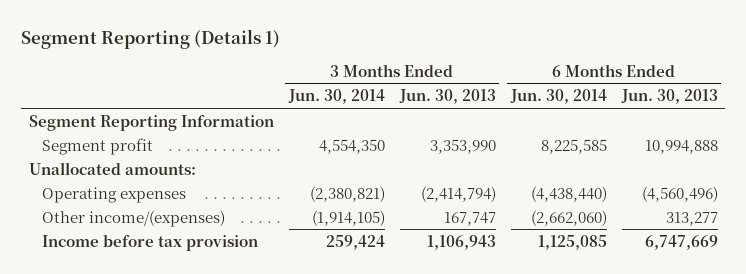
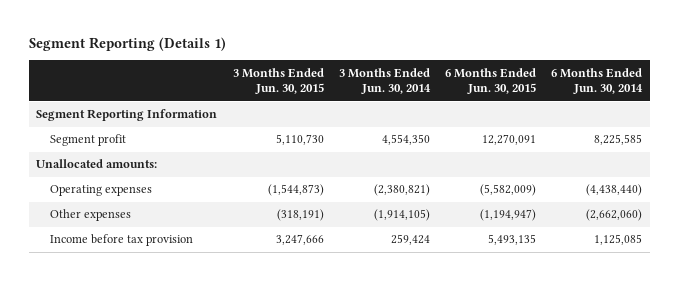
[398,89,496,105] Jun. 30, 2013 -> none
[620,89,718,105] Jun. 30, 2013 -> none
none -> [232,67,324,95] 3 Months Ended Jun. 30, 2015
none -> [445,67,537,95] 6 Months Ended Jun. 30, 2015
[41,209,225,227] Other income/(expenses) -> [50,209,132,222] Other expenses

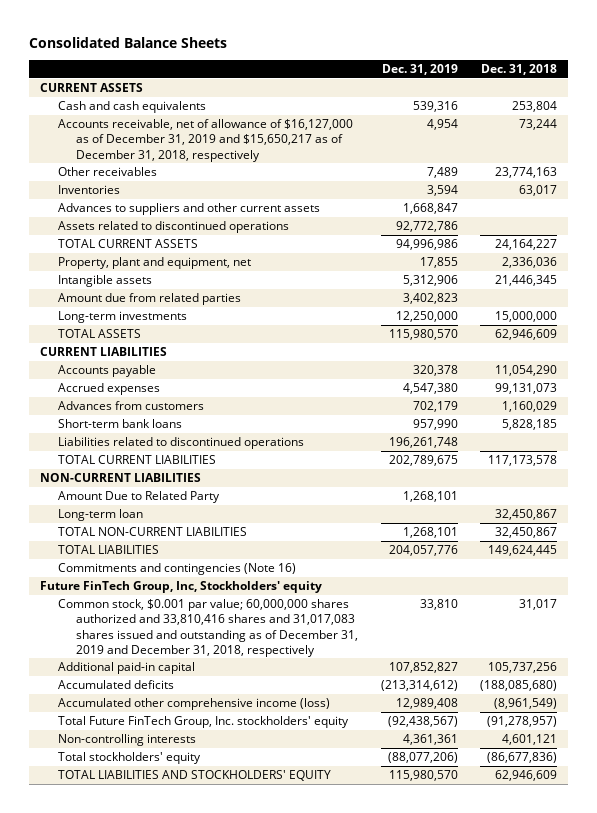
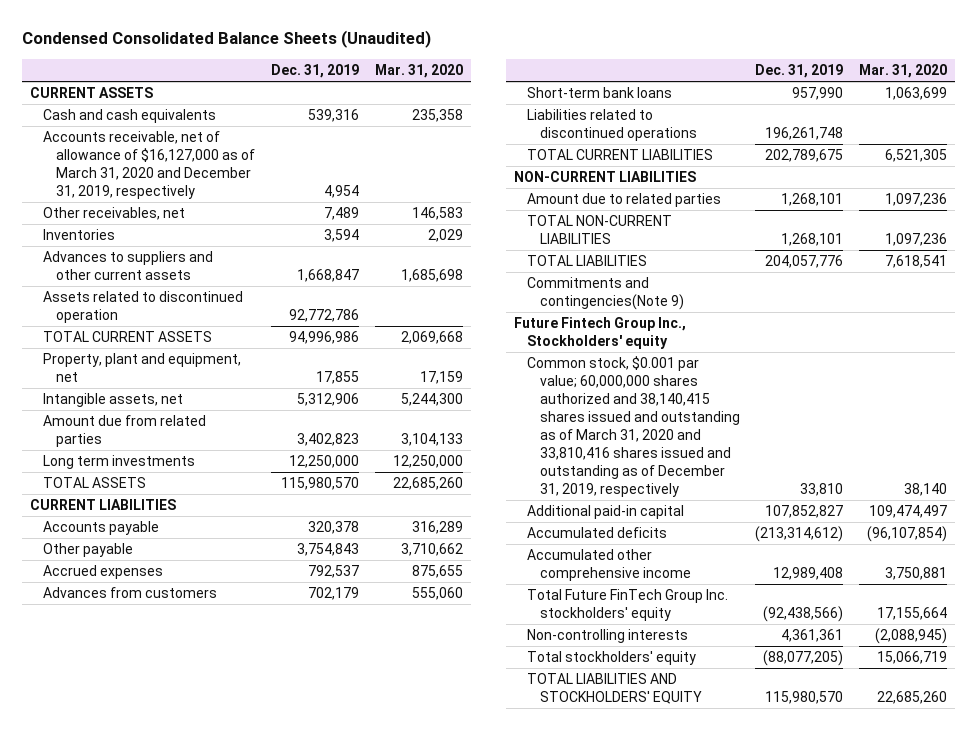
[28,36,227,48] Consolidated Balance Sheets -> [22,30,432,49] Condensed Consolidated Balance Sheets (Unaudited)
[480,63,557,75] Dec. 31, 2018 -> none
none -> [374,63,463,78] Mar. 31, 2020
[58,119,354,162] Accounts receivable, net of allowance of $16,127,000 as of December 31, 2019 and $15,650,217 as of December 31, 2018, respectively -> [42,131,255,200] Accounts receivable, net of allowance of $16,127,000 as of March 31, 2020 and December 31, 2019, respectively
[58,167,158,177] Other receivables -> [42,207,185,221] Other receivables, net
[58,221,290,234] Assets related to discontinued operations -> [42,291,243,324] Assets related to discontinued operation
[58,275,153,288] Intangible assets -> [42,393,183,408] Intangible assets, net
[58,311,188,324] Long-term investments -> [42,455,195,470] Long term investments
none -> [42,543,133,558] Other payable
[402,383,458,395] 4,547,380 -> [308,565,360,579] 792,537
[58,509,144,522] Long-term loan -> none
[58,491,221,504] Amount Due to Related Party -> [526,193,721,208] Amount due to related parties
[58,563,297,576] Commitments and contingencies (Note 16) -> [526,277,684,311] Commitments and contingencies(Note 9)
[40,581,323,594] Future FinTech Group, Inc, Stockholders' equity -> [514,317,687,350] Future Fintech Group Inc., Stockholders' equity
[58,599,359,657] Common stock, $0.001 par value; 60,000,000 shares authorized and 33,810,416 shares and 31,017,083 shares issued and outstanding as of December 31, 2019 and December 31, 2018, respectively -> [526,356,740,497] Common stock, $0.001 par value; 60,000,000 shares authorized and 38,140,415 shares issued and outstanding as of March 31, 2020 and 33,810,416 shares issued and outstanding as of December 31, 2019, respectively
[58,698,331,711] Accumulated other comprehensive income (loss) -> [526,549,691,582] Accumulated other comprehensive income
[58,716,350,729] Total Future FinTech Group, Inc. stockholders' equity -> [526,589,728,622] Total Future FinTech Group Inc. stockholders' equity
[387,716,458,728] (92,438,567) -> [763,606,844,623] (92,438,566)
[387,752,458,764] (88,077,206) -> [763,650,844,667] (88,077,205)

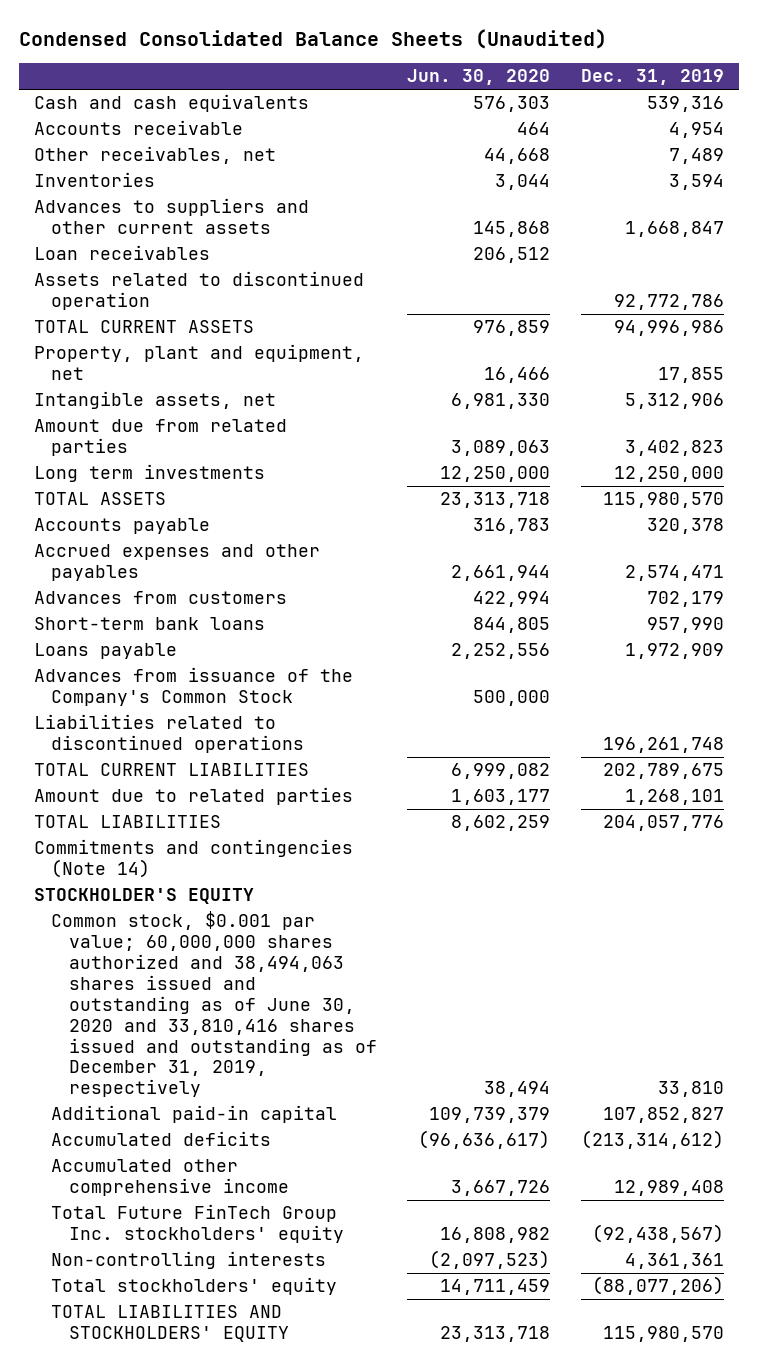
[374,63,463,78] Mar. 31, 2020 -> none
none -> [407,69,551,86] Jun. 30, 2020
[30,87,154,99] CURRENT ASSETS -> none
[42,131,255,200] Accounts receivable, net of allowance of $16,127,000 as of March 31, 2020 and December 31, 2019, respectively -> [33,120,243,136] Accounts receivable
none -> [33,245,210,261] Loan receivables
[30,499,177,511] CURRENT LIABILITIES -> none
[42,543,133,558] Other payable -> none
[42,565,163,580] Accrued expenses -> [33,544,320,582] Accrued expenses and other payables
[308,565,360,579] 792,537 -> [624,565,724,582] 2,574,471
none -> [33,643,177,660] Loans payable
none -> [33,667,353,707] Advances from issuance of the Company's Common Stock
[514,171,697,183] NON-CURRENT LIABILITIES -> none
[526,215,672,245] TOTAL NON-CURRENT LIABILITIES -> none
[514,317,687,350] Future Fintech Group Inc., Stockholders' equity -> none
[526,277,684,311] Commitments and contingencies(Note 9) -> [33,839,353,879] Commitments and contingencies (Note 14)
none -> [33,888,254,905] STOCKHOLDER'S EQUITY
[526,356,740,497] Common stock, $0.001 par value; 60,000,000 shares authorized and 38,140,415 shares issued and outstanding as of March 31, 2020 and 33,810,416 shares issued and outstanding as of December 31, 2019, respectively -> [51,911,377,1098] Common stock, $0.001 par value; 60,000,000 shares authorized and 38,494,063 shares issued and outstanding as of June 30, 2020 and 33,810,416 shares issued and outstanding as of December 31, 2019, respectively
[763,606,844,623] (92,438,566) -> [591,1224,724,1244] (92,438,567)
[763,650,844,667] (88,077,205) -> [591,1276,724,1296] (88,077,206)

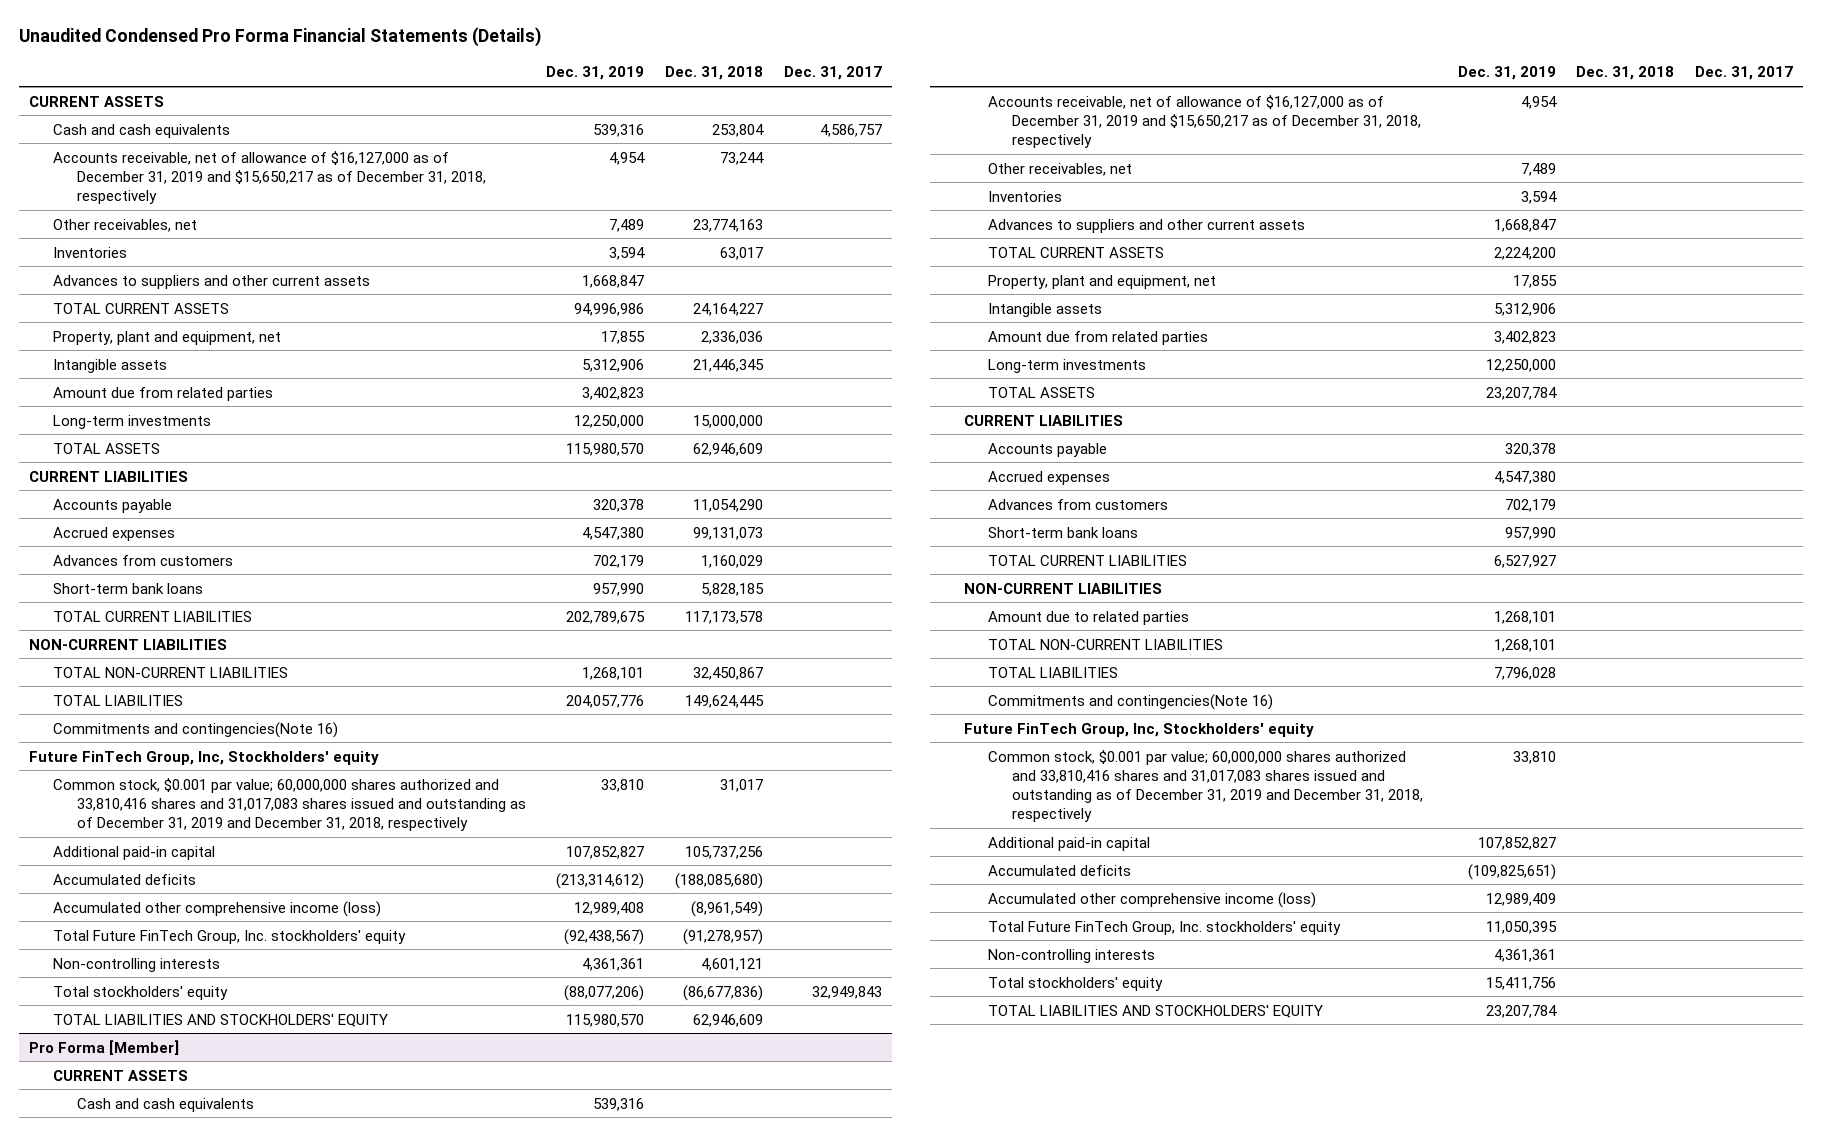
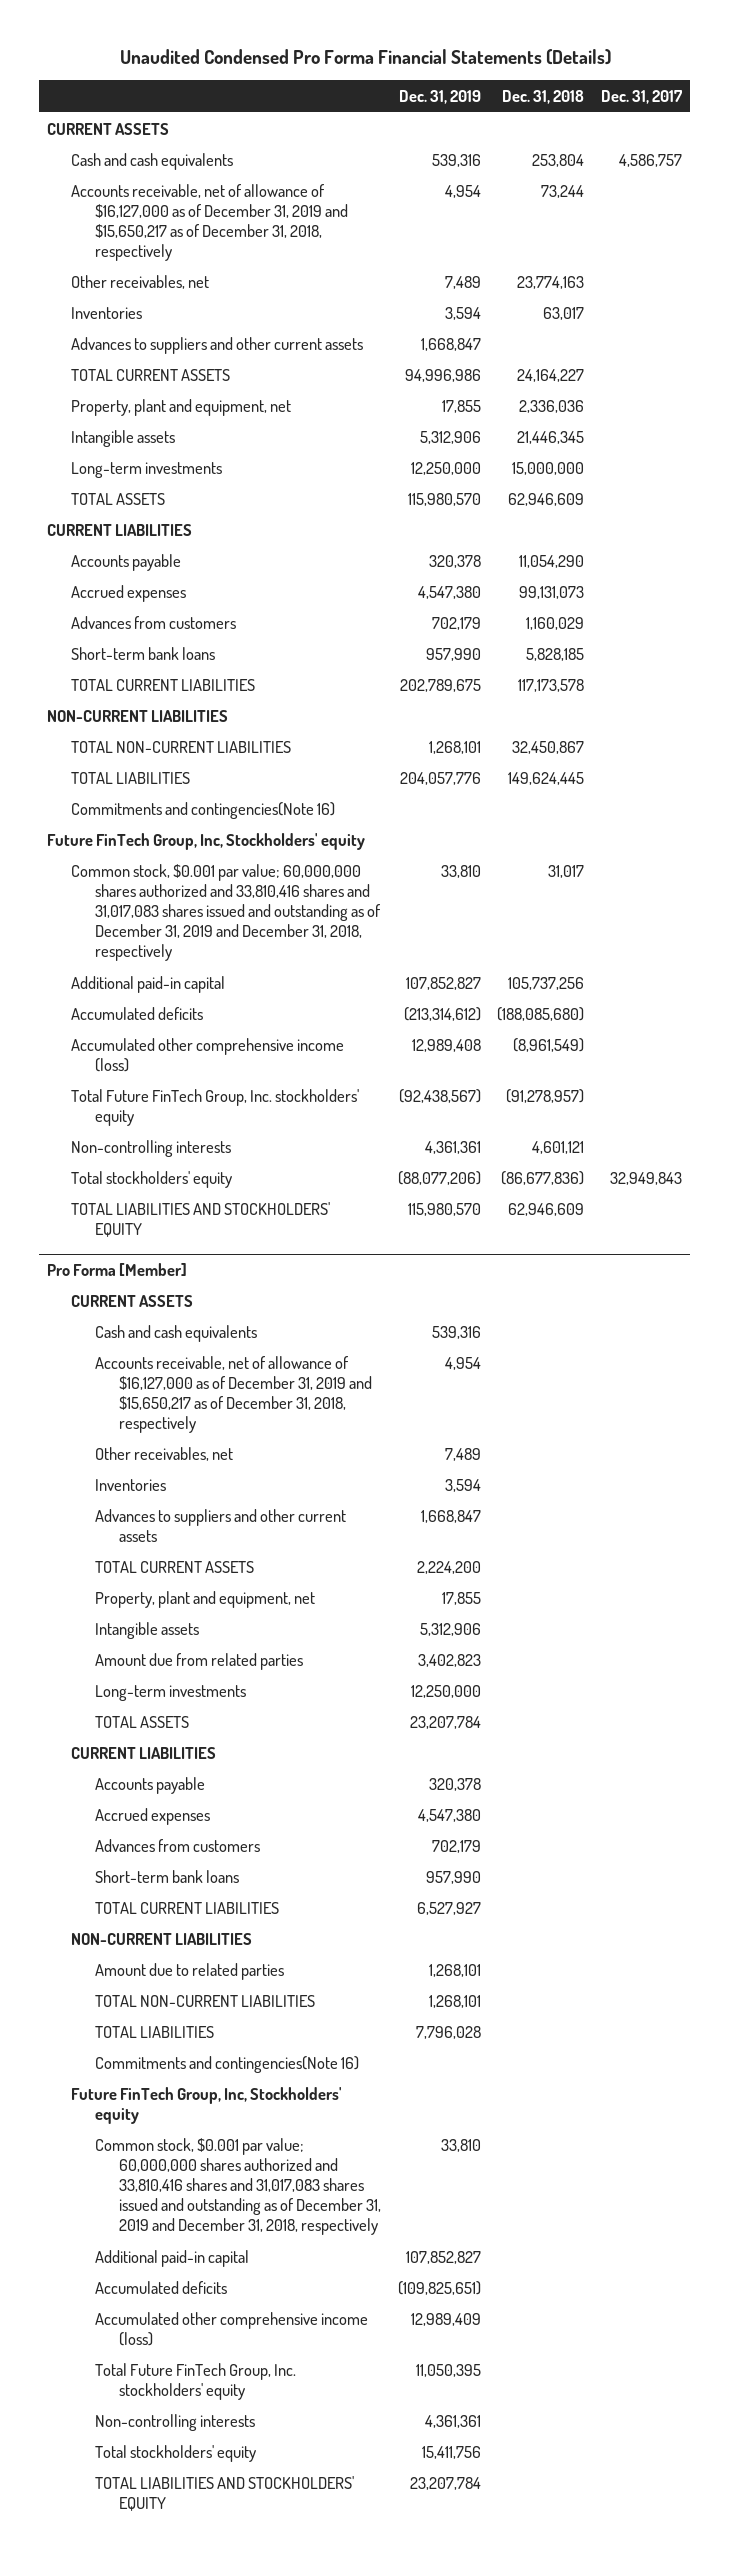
[52,386,273,401] Amount due from related parties -> none

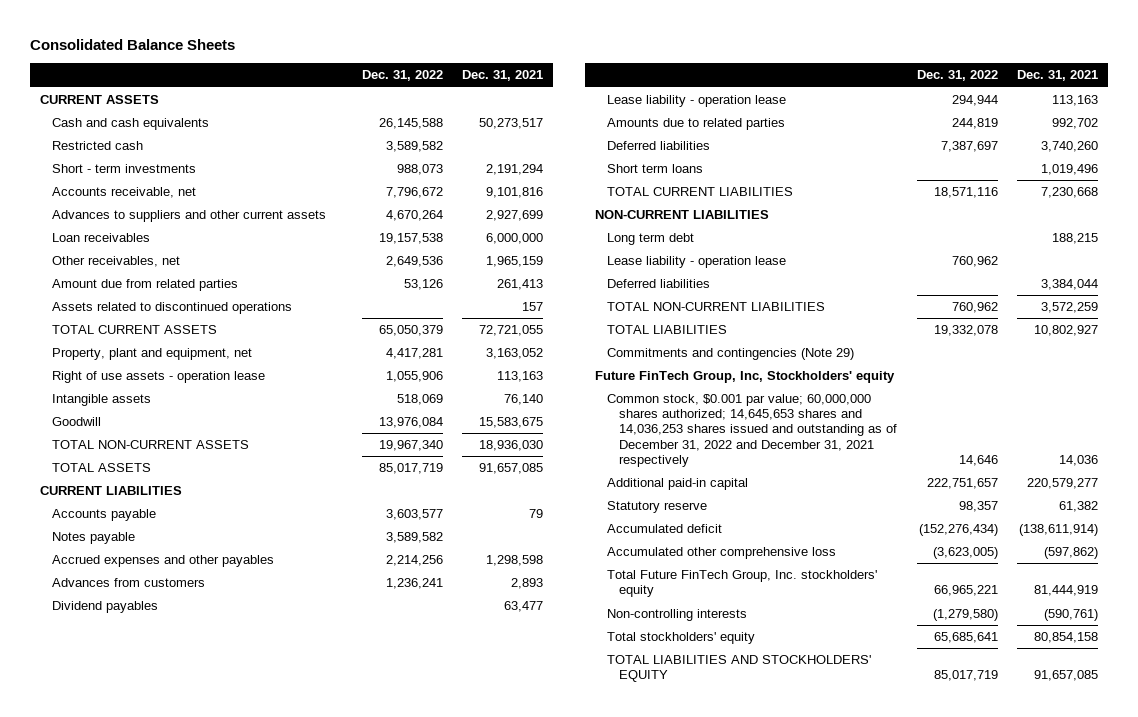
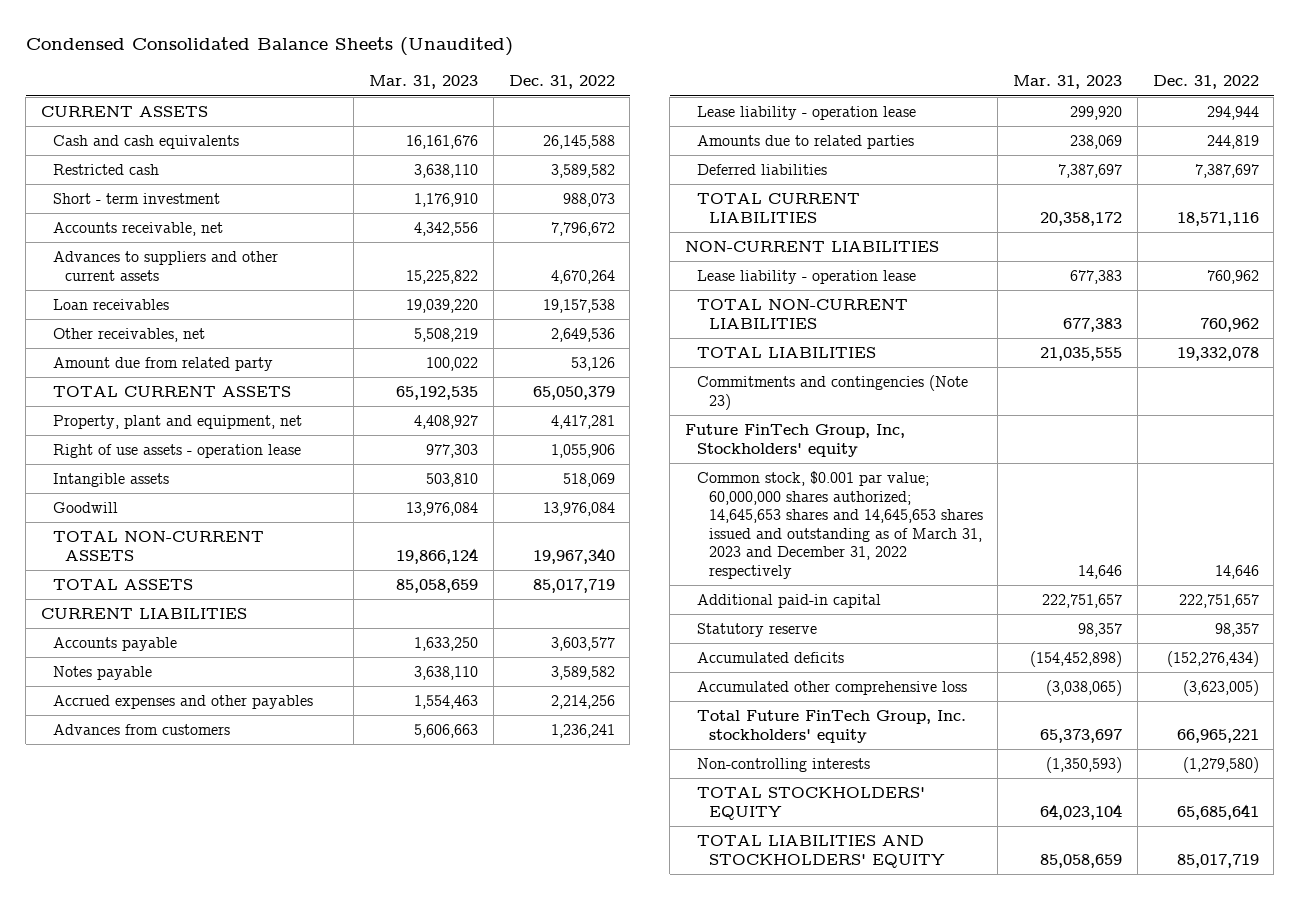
[30,39,236,51] Consolidated Balance Sheets -> [25,37,513,57] Condensed Consolidated Balance Sheets (Unaudited)
[462,70,544,82] Dec. 31, 2021 -> none
none -> [369,75,479,90] Mar. 31, 2023
[52,164,197,174] Short - term investments -> [52,193,220,205] Short - term investment
[52,302,293,315] Assets related to discontinued operations -> none
[52,279,239,292] Amount due from related parties -> [52,357,273,372] Amount due from related party
[52,601,159,614] Dividend payables -> none
[607,164,704,174] Short term loans -> none
[607,233,695,246] Long term debt -> none
[607,279,711,289] Deferred liabilities -> none
[607,348,855,361] Commitments and contingencies (Note 29) -> [696,375,968,410] Commitments and contingencies (Note 23)
[607,394,898,467] Common stock, $0.001 par value; 60,000,000 shares authorized; 14,645,653 shares and 14,036,253 shares issued and outstanding as of December 31, 2022 and December 31, 2021 respectively -> [696,471,983,579] Common stock, $0.001 par value; 60,000,000 shares authorized; 14,645,653 shares and 14,645,653 shares issued and outstanding as of March 31, 2023 and December 31, 2022 respectively
[607,524,723,534] Accumulated deficit -> [696,652,844,664] Accumulated deficits
[607,632,756,645] Total stockholders' equity -> [696,787,925,820] TOTAL STOCKHOLDERS' EQUITY

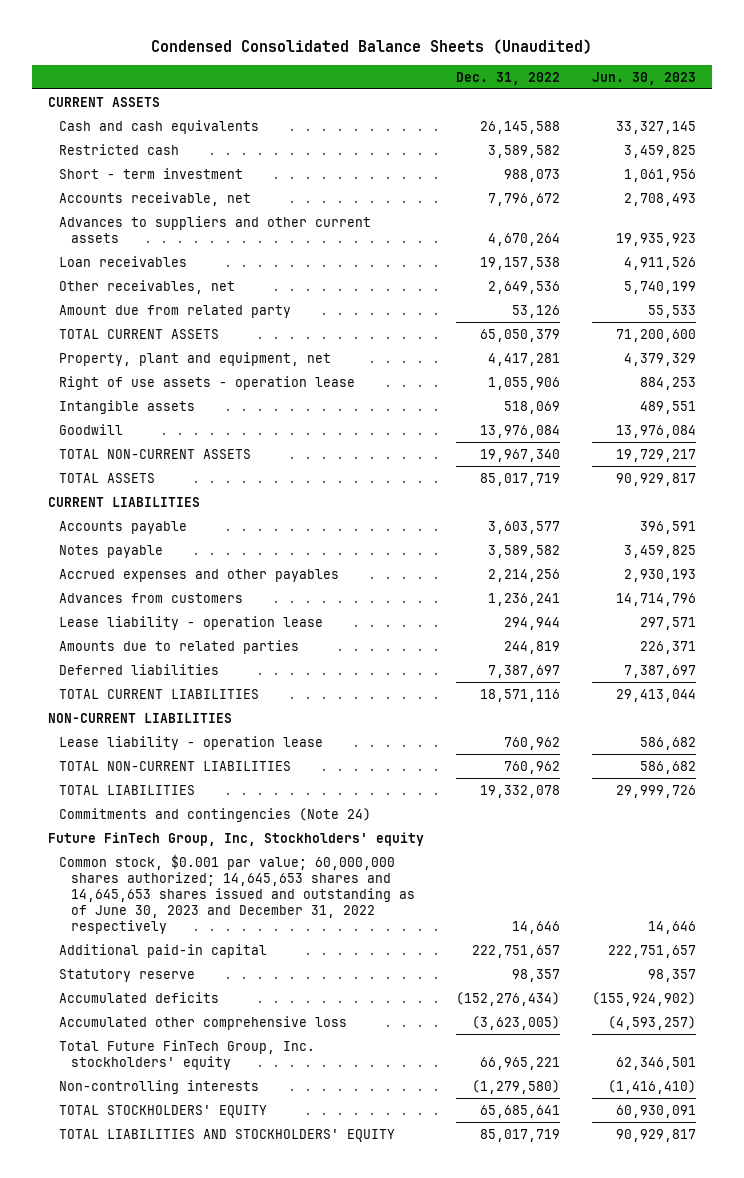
[369,75,479,90] Mar. 31, 2023 -> none
none -> [592,71,697,85] Jun. 30, 2023
[696,375,968,410] Commitments and contingencies (Note 23) -> [59,807,372,822] Commitments and contingencies (Note 24)
[696,471,983,579] Common stock, $0.001 par value; 60,000,000 shares authorized; 14,645,653 shares and 14,645,653 shares issued and outstanding as of March 31, 2023 and December 31, 2022 respectively -> [59,853,415,934] Common stock, $0.001 par value; 60,000,000 shares authorized; 14,645,653 shares and 14,645,653 shares issued and outstanding as of June 30, 2023 and December 31, 2022 respectively

